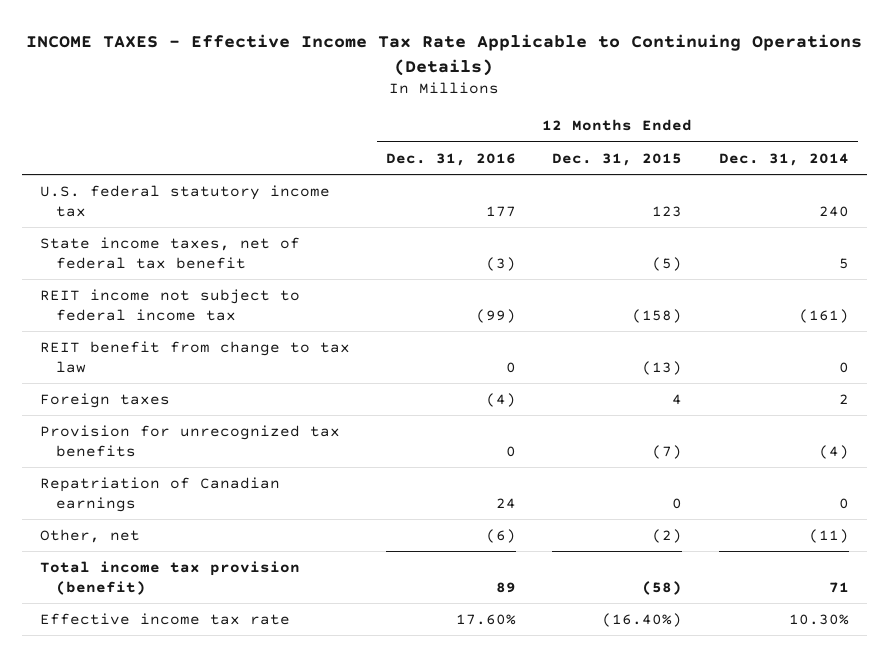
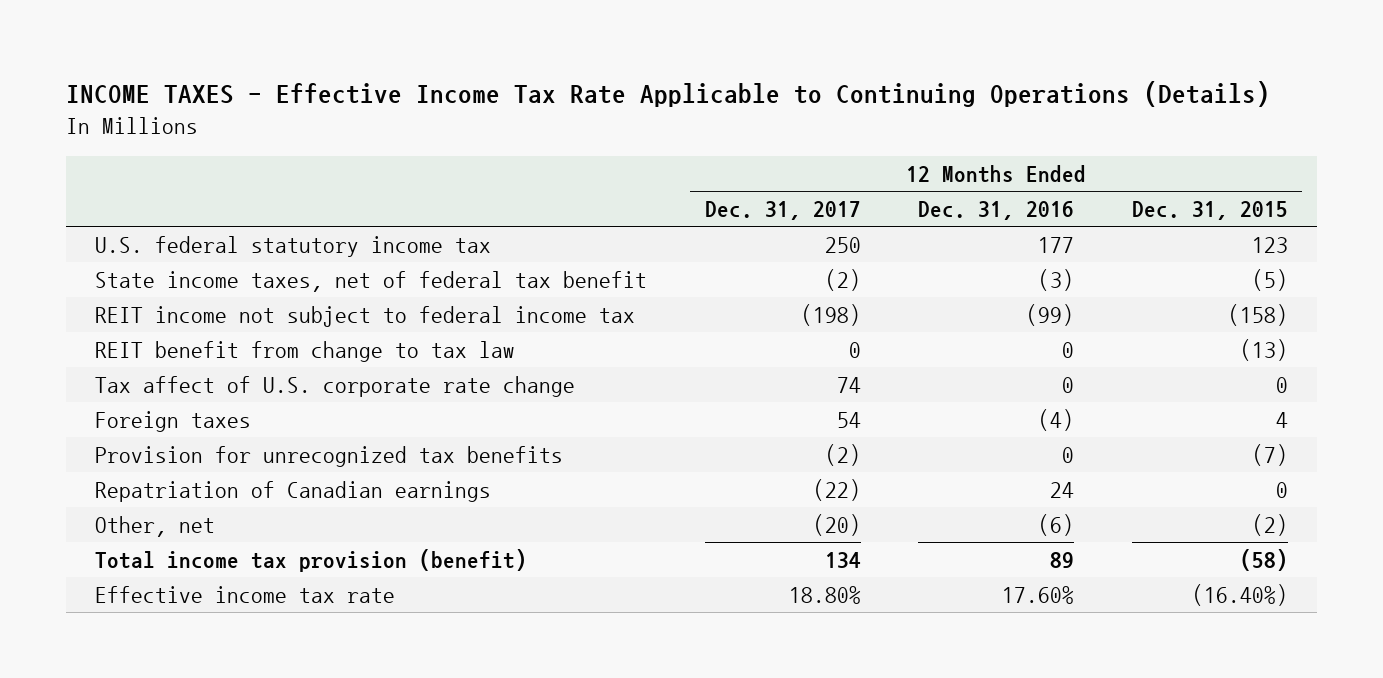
[718,152,849,166] Dec. 31, 2014 -> none
none -> [704,201,861,221] Dec. 31, 2017
none -> [95,375,576,397] Tax affect of U.S. corporate rate change

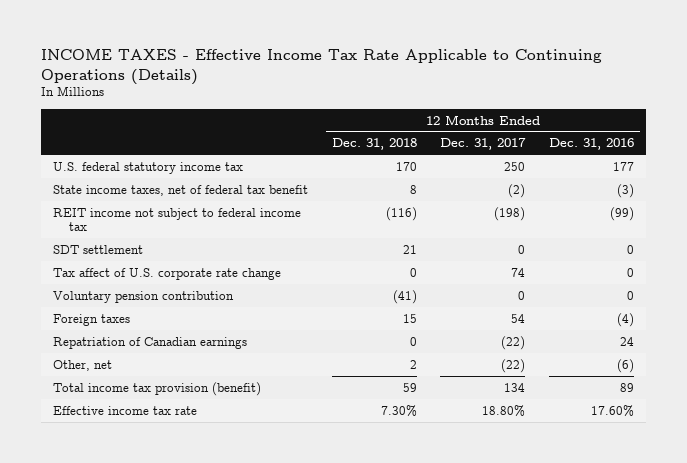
[1131,201,1288,221] Dec. 31, 2015 -> none
none -> [331,138,417,151] Dec. 31, 2018
[95,340,516,362] REIT benefit from change to tax law -> none
none -> [52,244,143,254] SDT settlement
none -> [52,290,234,303] Voluntary pension contribution
[95,445,564,467] Provision for unrecognized tax benefits -> none
[812,513,861,536] (20) -> [501,358,526,373] (22)

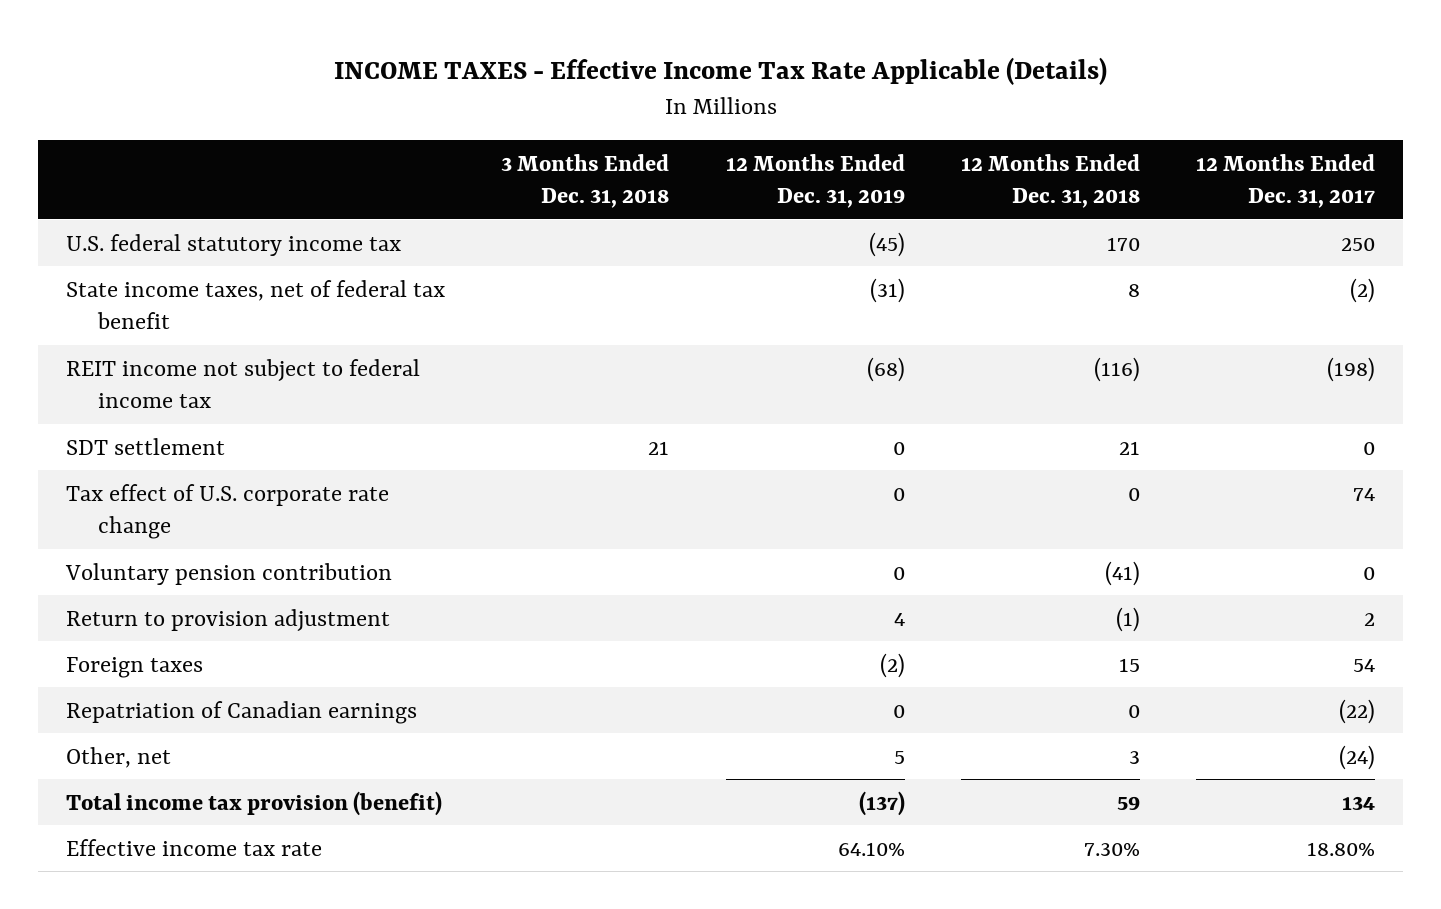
[40,49,602,85] INCOME TAXES - Effective Income Tax Rate Applicable to Continuing Operations (Details) -> [333,56,1107,85] INCOME TAXES - Effective Income Tax Rate Applicable (Details)
[548,138,634,151] Dec. 31, 2016 -> none
none -> [501,153,670,208] 3 Months Ended Dec. 31, 2018
none -> [725,153,905,208] 12 Months Ended Dec. 31, 2019
[52,267,281,280] Tax affect of U.S. corporate rate change -> [66,483,390,539] Tax effect of U.S. corporate rate change
none -> [66,608,391,631] Return to provision adjustment
[409,359,417,369] 2 -> [1128,750,1140,764] 3
[501,358,526,373] (22) -> [1339,744,1376,770] (24)

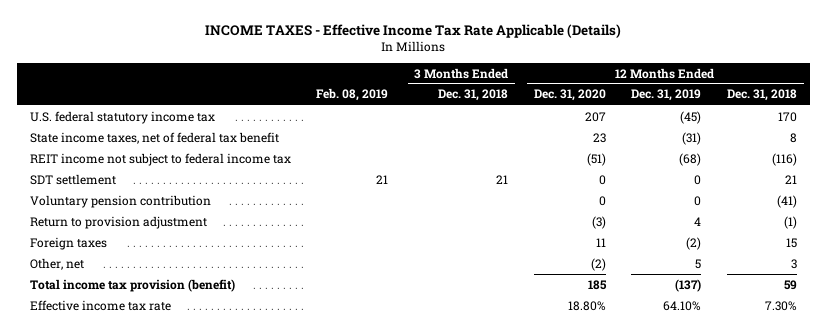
[1196,153,1376,208] 12 Months Ended Dec. 31, 2017 -> none
none -> [316,88,389,102] Feb. 08, 2019
none -> [533,89,606,102] Dec. 31, 2020
[66,483,390,539] Tax effect of U.S. corporate rate change -> none
[66,700,418,724] Repatriation of Canadian earnings -> none

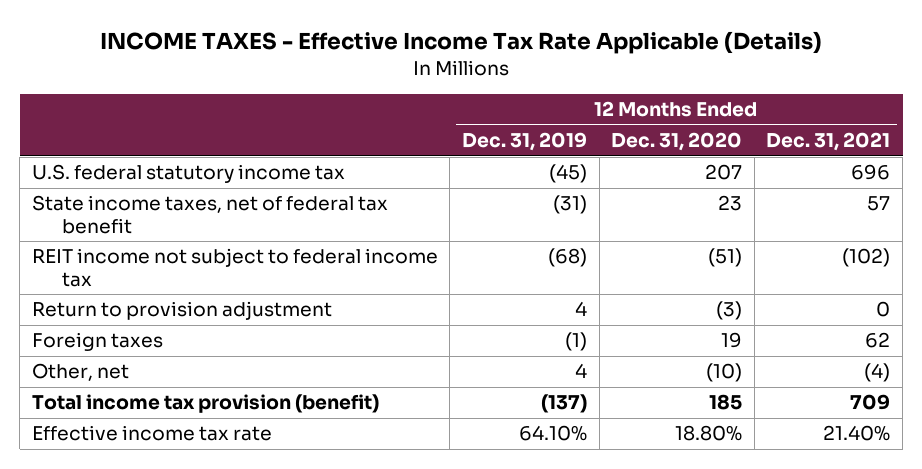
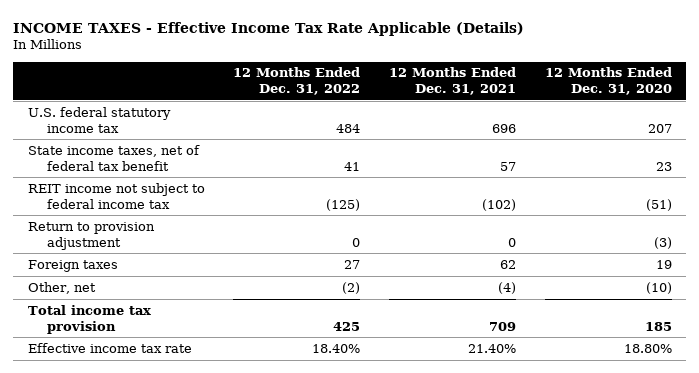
[462,132,588,152] Dec. 31, 2019 -> none
none -> [233,67,361,96] 12 Months Ended Dec. 31, 2022
[31,394,379,414] Total income tax provision (benefit) -> [27,304,151,334] Total income tax provision

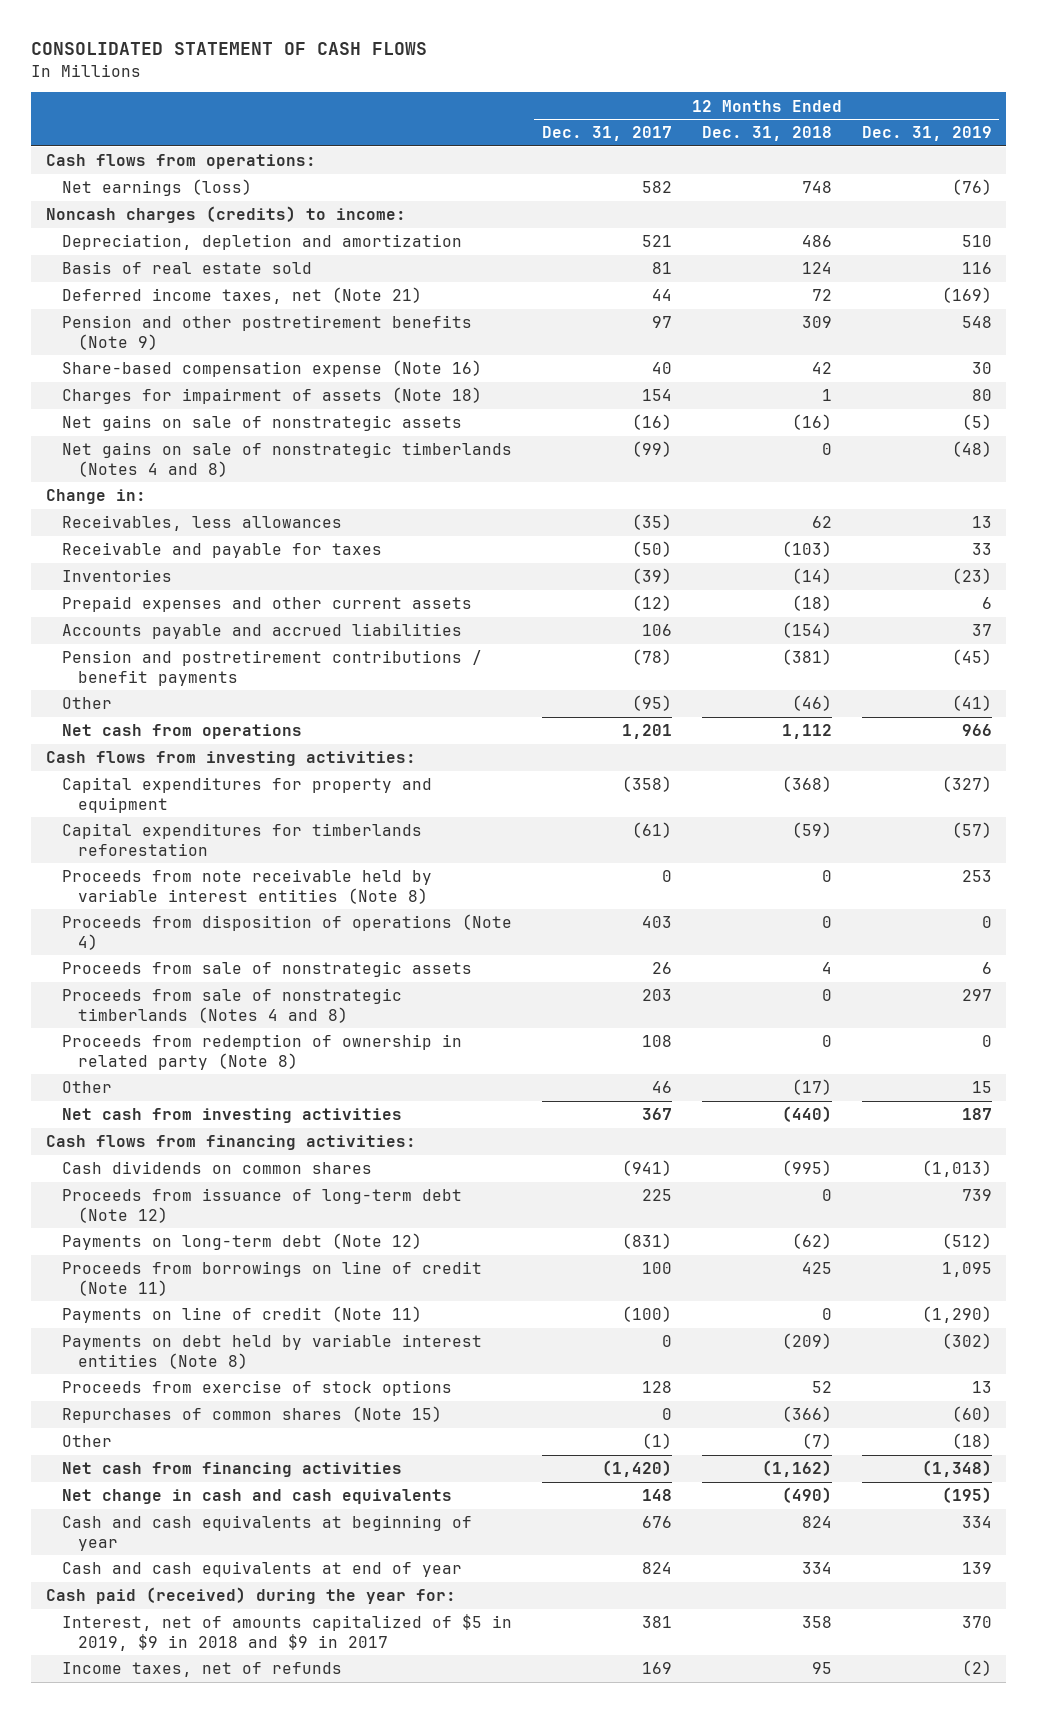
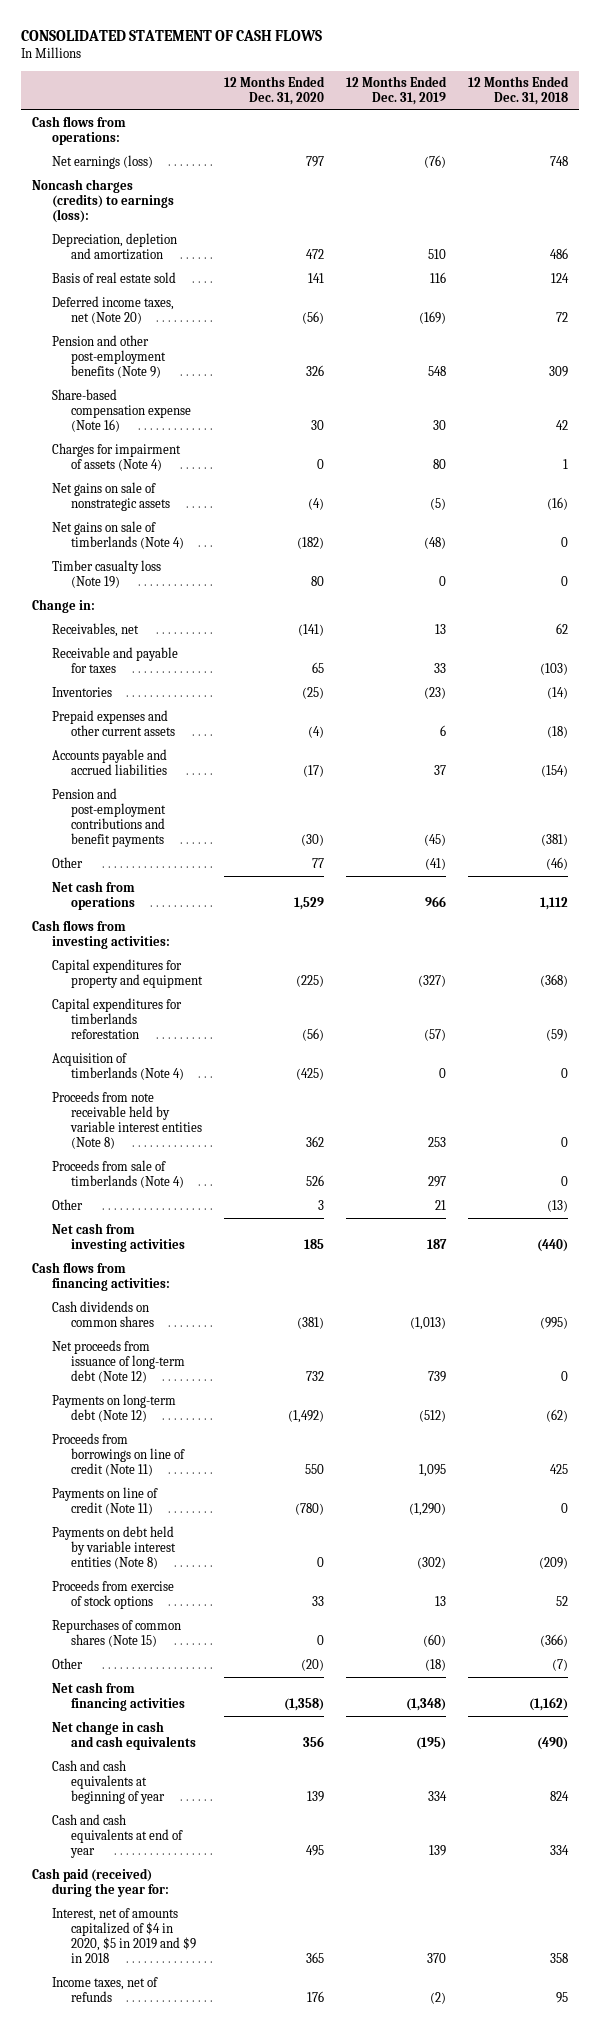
[541,126,672,142] Dec. 31, 2017 -> none
none -> [224,76,326,106] 12 Months Ended Dec. 31, 2020
[45,206,406,224] Noncash charges (credits) to income: -> [31,179,174,224] Noncash charges (credits) to earnings (loss):
[61,287,422,305] Deferred income taxes, net (Note 21) -> [51,296,174,325] Deferred income taxes, net (Note 20)
[61,315,472,350] Pension and other postretirement benefits (Note 9) -> [51,335,167,379] Pension and other post-employment benefits (Note 9)
[61,387,482,405] Charges for impairment of assets (Note 18) -> [51,443,181,472] Charges for impairment of assets (Note 4)
[61,442,512,477] Net gains on sale of nonstrategic timberlands (Notes 4 and 8) -> [51,521,185,550] Net gains on sale of timberlands (Note 4)
none -> [51,560,161,589] Timber casualty loss (Note 19)
[61,515,342,532] Receivables, less allowances -> [51,623,139,638] Receivables, net
[61,650,482,686] Pension and postretirement contributions / benefit payments -> [51,788,167,847] Pension and post-employment contributions and benefit payments
none -> [51,1053,185,1081] Acquisition of timberlands (Note 4)
[61,914,512,950] Proceeds from disposition of operations (Note 4) -> none
[61,961,472,978] Proceeds from sale of nonstrategic assets -> none
[61,1034,462,1070] Proceeds from redemption of ownership in related party (Note 8) -> none
[61,988,402,1023] Proceeds from sale of nonstrategic timberlands (Notes 4 and 8) -> [51,1160,185,1189] Proceeds from sale of timberlands (Note 4)
[791,1079,832,1096] (17) -> [546,1200,568,1213] (13)
[971,1081,992,1094] 15 -> [434,1200,446,1211] 21
[61,1188,462,1223] Proceeds from issuance of long-term debt (Note 12) -> [51,1340,186,1384] Net proceeds from issuance of long-term debt (Note 12)
[61,1614,512,1651] Interest, net of amounts capitalized of $5 in 2019, $9 in 2018 and $9 in 2017 -> [51,1908,197,1963] Interest, net of amounts capitalized of $4 in 2020, $5 in 2019 and $9 in 2018

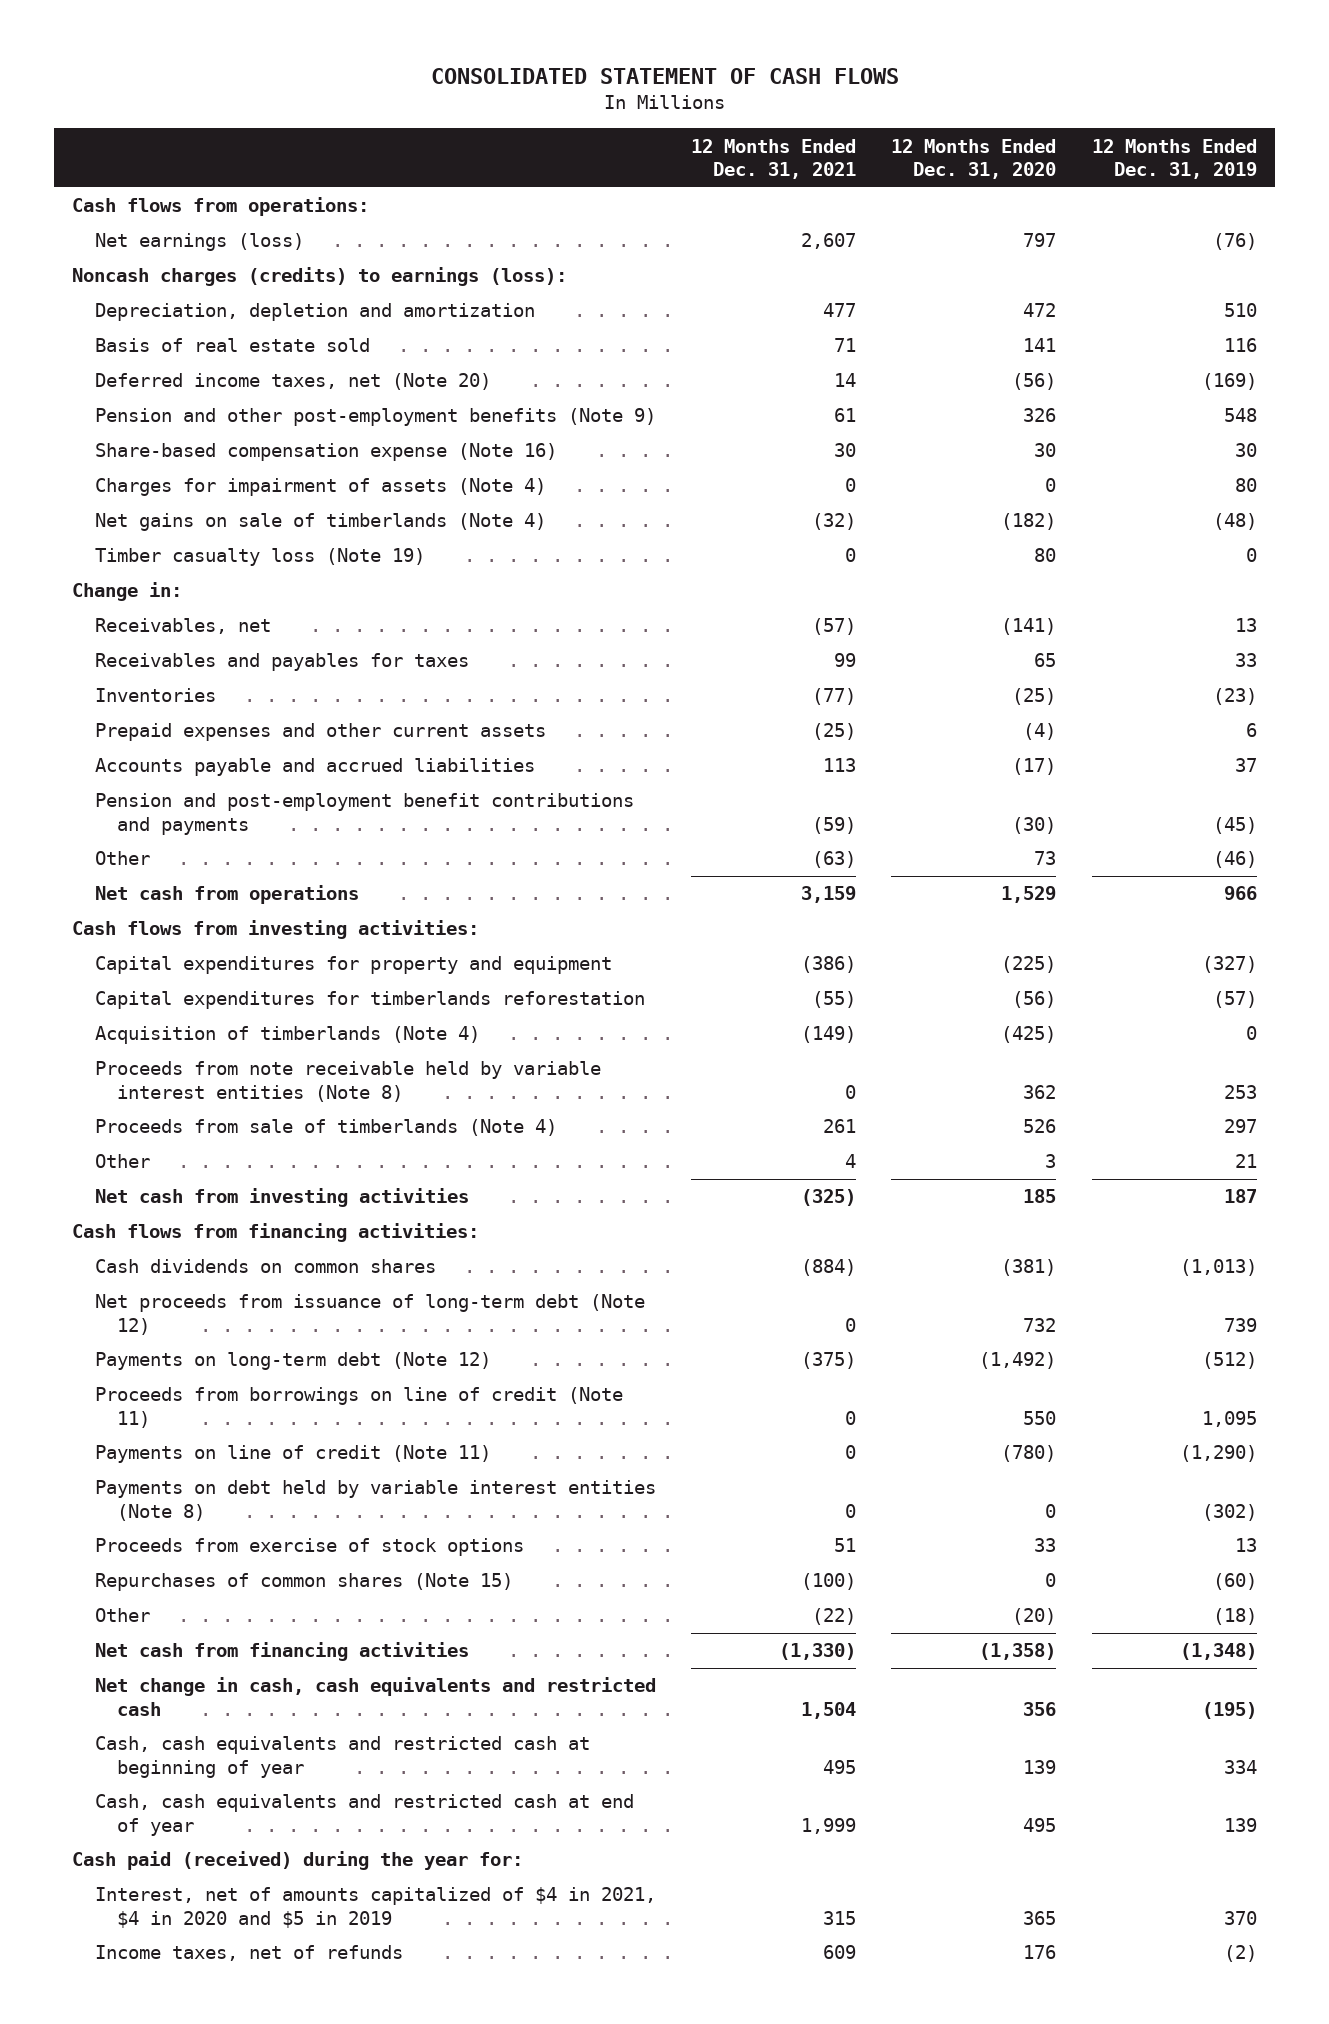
[467,76,569,106] 12 Months Ended Dec. 31, 2018 -> none
none -> [690,138,856,180] 12 Months Ended Dec. 31, 2021
[51,482,171,512] Net gains on sale of nonstrategic assets -> none
[51,647,178,674] Receivable and payable for taxes -> [94,653,469,672] Receivables and payables for taxes
[51,788,167,847] Pension and post-employment contributions and benefit payments -> [94,793,634,835] Pension and post-employment benefit contributions and payments
[312,858,325,869] 77 -> [1034,851,1057,866] 73
[424,858,446,871] (41) -> [1212,851,1257,869] (46)
[51,1721,197,1751] Net change in cash and cash equivalents -> [94,1677,656,1716] Net change in cash, cash equivalents and restricted cash
[51,1760,166,1805] Cash and cash equivalents at beginning of year -> [94,1736,590,1778] Cash, cash equivalents and restricted cash at beginning of year
[51,1814,184,1859] Cash and cash equivalents at end of year -> [94,1794,634,1836] Cash, cash equivalents and restricted cash at end of year
[51,1908,197,1963] Interest, net of amounts capitalized of $4 in 2020, $5 in 2019 and $9 in 2018 -> [94,1887,656,1928] Interest, net of amounts capitalized of $4 in 2021, $4 in 2020 and $5 in 2019

